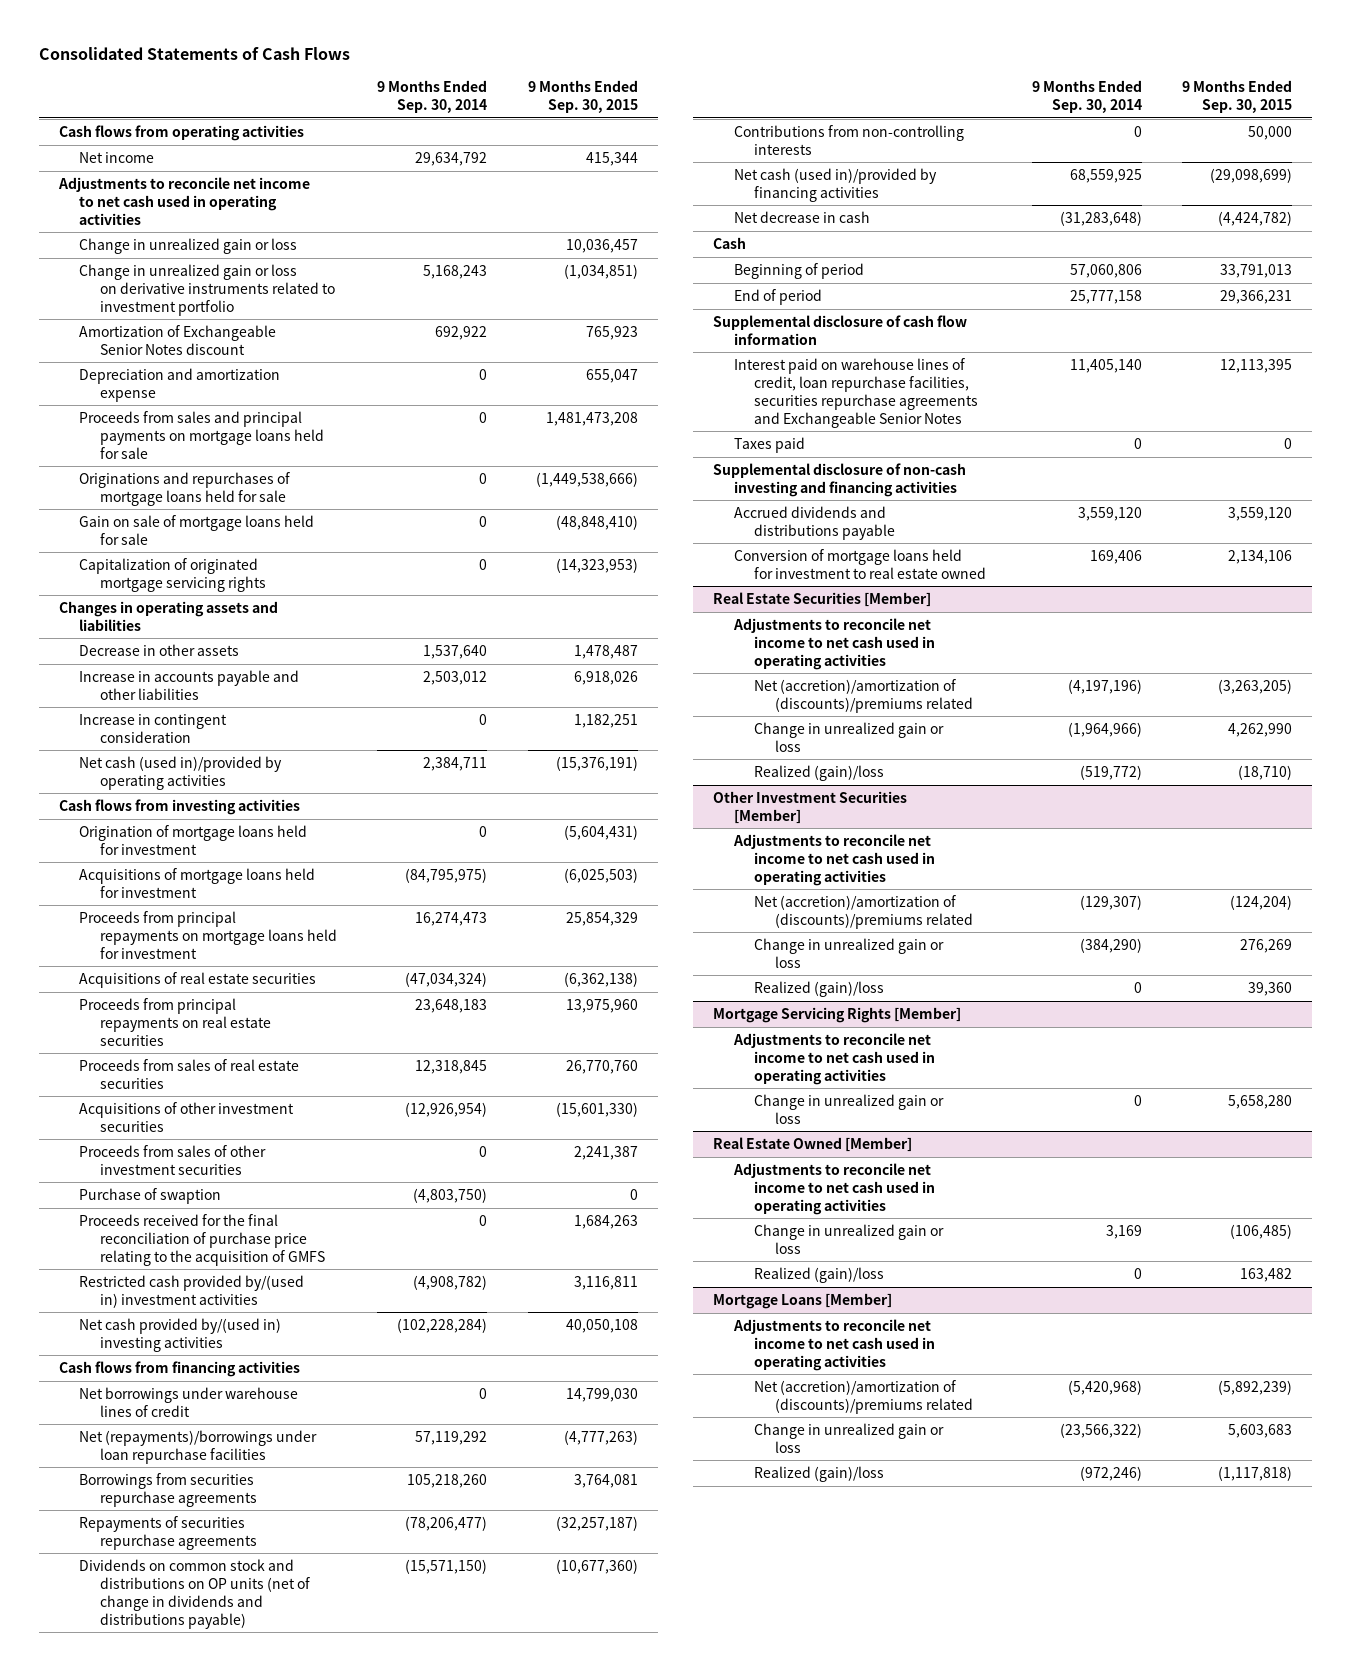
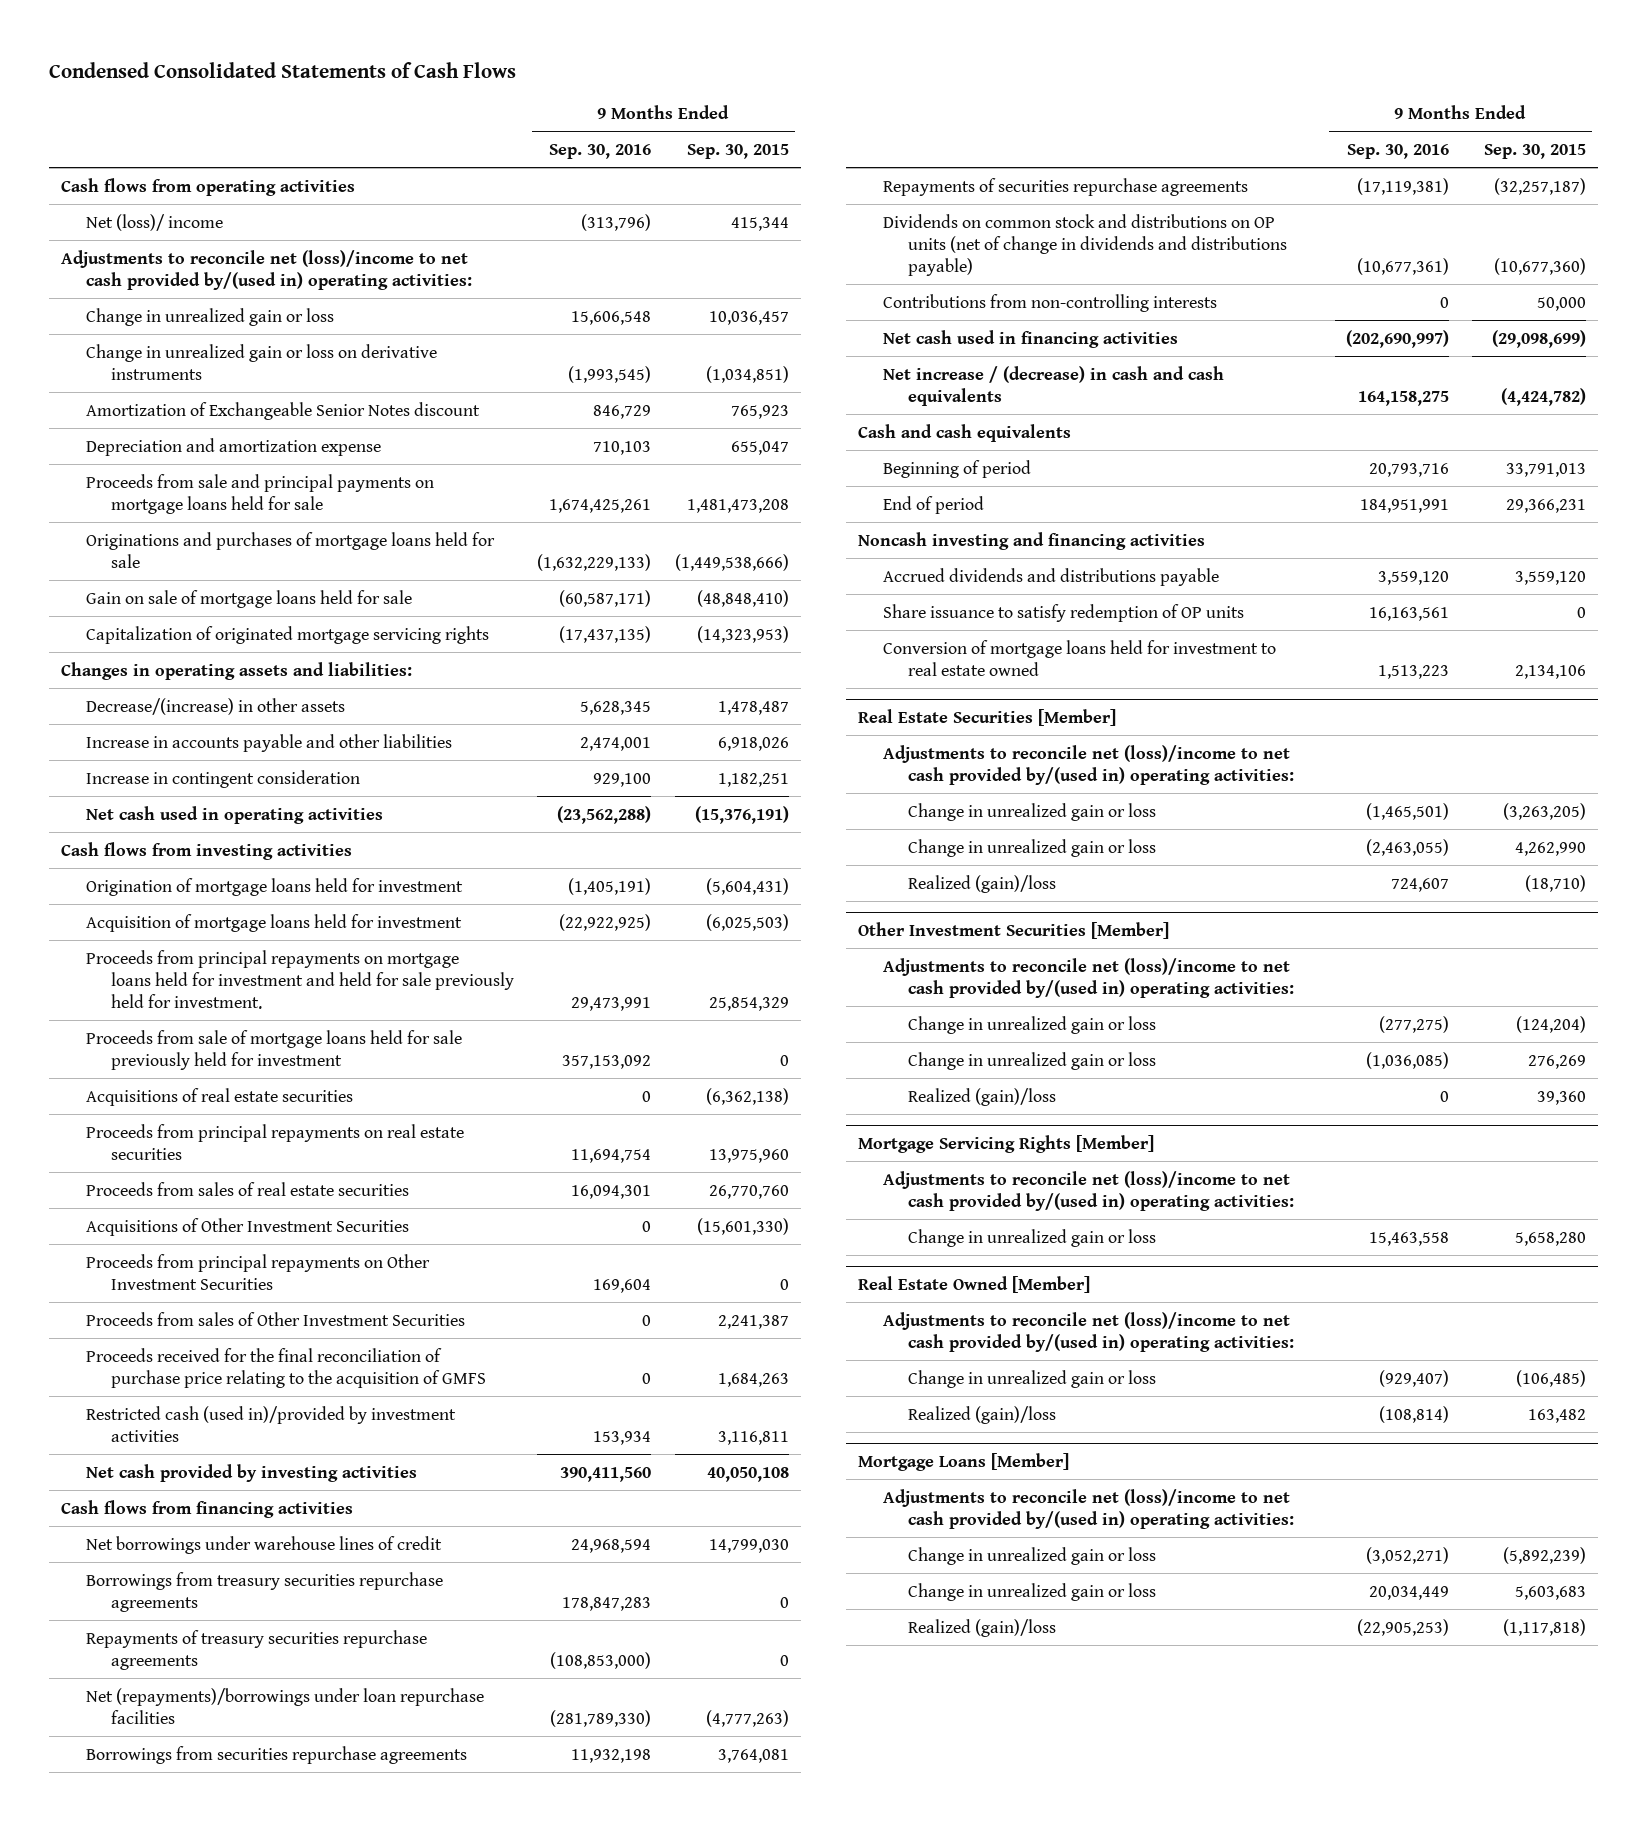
[38,47,350,61] Consolidated Statements of Cash Flows -> [49,61,517,78] Condensed Consolidated Statements of Cash Flows
[377,79,488,113] 9 Months Ended Sep. 30, 2014 -> none
none -> [549,144,652,160] Sep. 30, 2016
[79,151,155,163] Net income -> [86,213,224,231] Net (loss)/ income
[57,176,310,225] Adjustments to reconcile net income to net cash used in operating activities -> [61,249,473,290] Adjustments to reconcile net (loss)/income to net cash provided by/(used in) operating activities:
[79,263,336,316] Change in unrealized gain or loss on derivative instruments related to investment portfolio -> [86,343,438,380] Change in unrealized gain or loss on derivative instruments
[79,410,325,459] Proceeds from sales and principal payments on mortgage loans held for sale -> [86,473,435,514] Proceeds from sale and principal payments on mortgage loans held for sale
[79,471,291,506] Originations and repurchases of mortgage loans held for sale -> [86,531,496,568] Originations and purchases of mortgage loans held for sale
[58,600,278,631] Changes in operating assets and liabilities -> [61,661,413,680] Changes in operating assets and liabilities:
[79,643,240,656] Decrease in other assets -> [86,697,346,715] Decrease/(increase) in other assets
[79,755,283,790] Net cash (used in)/provided by operating activities -> [86,805,384,824] Net cash used in operating activities
[79,867,316,898] Acquisitions of mortgage loans held for investment -> [86,913,463,932] Acquisition of mortgage loans held for investment
[79,910,338,959] Proceeds from principal repayments on mortgage loans held for investment -> [86,949,514,1009] Proceeds from principal repayments on mortgage loans held for investment and held for sale previously held for investment.
none -> [86,1029,463,1070] Proceeds from sale of mortgage loans held for sale previously held for investment
[79,1187,222,1204] Purchase of swaption -> none
[79,1101,295,1132] Acquisitions of other investment securities -> [86,1217,410,1236] Acquisitions of Other Investment Securities
none -> [86,1253,431,1290] Proceeds from principal repayments on Other Investment Securities
[79,1144,267,1175] Proceeds from sales of other investment securities -> [86,1311,466,1326] Proceeds from sales of Other Investment Securities
[79,1274,305,1308] Restricted cash provided by/(used in) investment activities -> [86,1405,457,1442] Restricted cash (used in)/provided by investment activities
[79,1317,282,1352] Net cash provided by/(used in) investing activities -> [86,1463,418,1482] Net cash provided by investing activities
none -> [86,1571,444,1612] Borrowings from treasury securities repurchase agreements
none -> [86,1629,428,1670] Repayments of treasury securities repurchase agreements
[733,167,937,202] Net cash (used in)/provided by financing activities -> [883,329,1179,348] Net cash used in financing activities
[733,210,870,223] Net decrease in cash -> [883,365,1225,406] Net increase / (decrease) in cash and cash equivalents
[713,236,747,249] Cash -> [858,423,1072,442] Cash and cash equivalents
[713,314,968,345] Supplemental disclosure of cash flow information -> none
[733,357,979,428] Interest paid on warehouse lines of credit, loan repurchase facilities, securities repurchase agreements and Exchangeable Senior Notes -> none
[733,436,805,453] Taxes paid -> none
[713,462,967,497] Supplemental disclosure of non-cash investing and financing activities -> [858,531,1206,550] Noncash investing and financing activities
none -> [883,603,1245,622] Share issuance to satisfy redemption of OP units
[732,617,936,670] Adjustments to reconcile net income to net cash used in operating activities -> [883,744,1294,785] Adjustments to reconcile net (loss)/income to net cash provided by/(used in) operating activities:
[754,678,973,713] Net (accretion)/amortization of (discounts)/premiums related -> [907,802,1156,821] Change in unrealized gain or loss
[732,833,936,886] Adjustments to reconcile net income to net cash used in operating activities -> [883,957,1294,998] Adjustments to reconcile net (loss)/income to net cash provided by/(used in) operating activities:
[754,894,973,929] Net (accretion)/amortization of (discounts)/premiums related -> [907,1015,1156,1034] Change in unrealized gain or loss
[732,1032,936,1085] Adjustments to reconcile net income to net cash used in operating activities -> [883,1170,1294,1211] Adjustments to reconcile net (loss)/income to net cash provided by/(used in) operating activities:
[732,1162,936,1215] Adjustments to reconcile net income to net cash used in operating activities -> [883,1311,1294,1352] Adjustments to reconcile net (loss)/income to net cash provided by/(used in) operating activities:
[732,1318,936,1371] Adjustments to reconcile net income to net cash used in operating activities -> [883,1488,1294,1529] Adjustments to reconcile net (loss)/income to net cash provided by/(used in) operating activities:
[754,1379,973,1414] Net (accretion)/amortization of (discounts)/premiums related -> [907,1546,1156,1565] Change in unrealized gain or loss

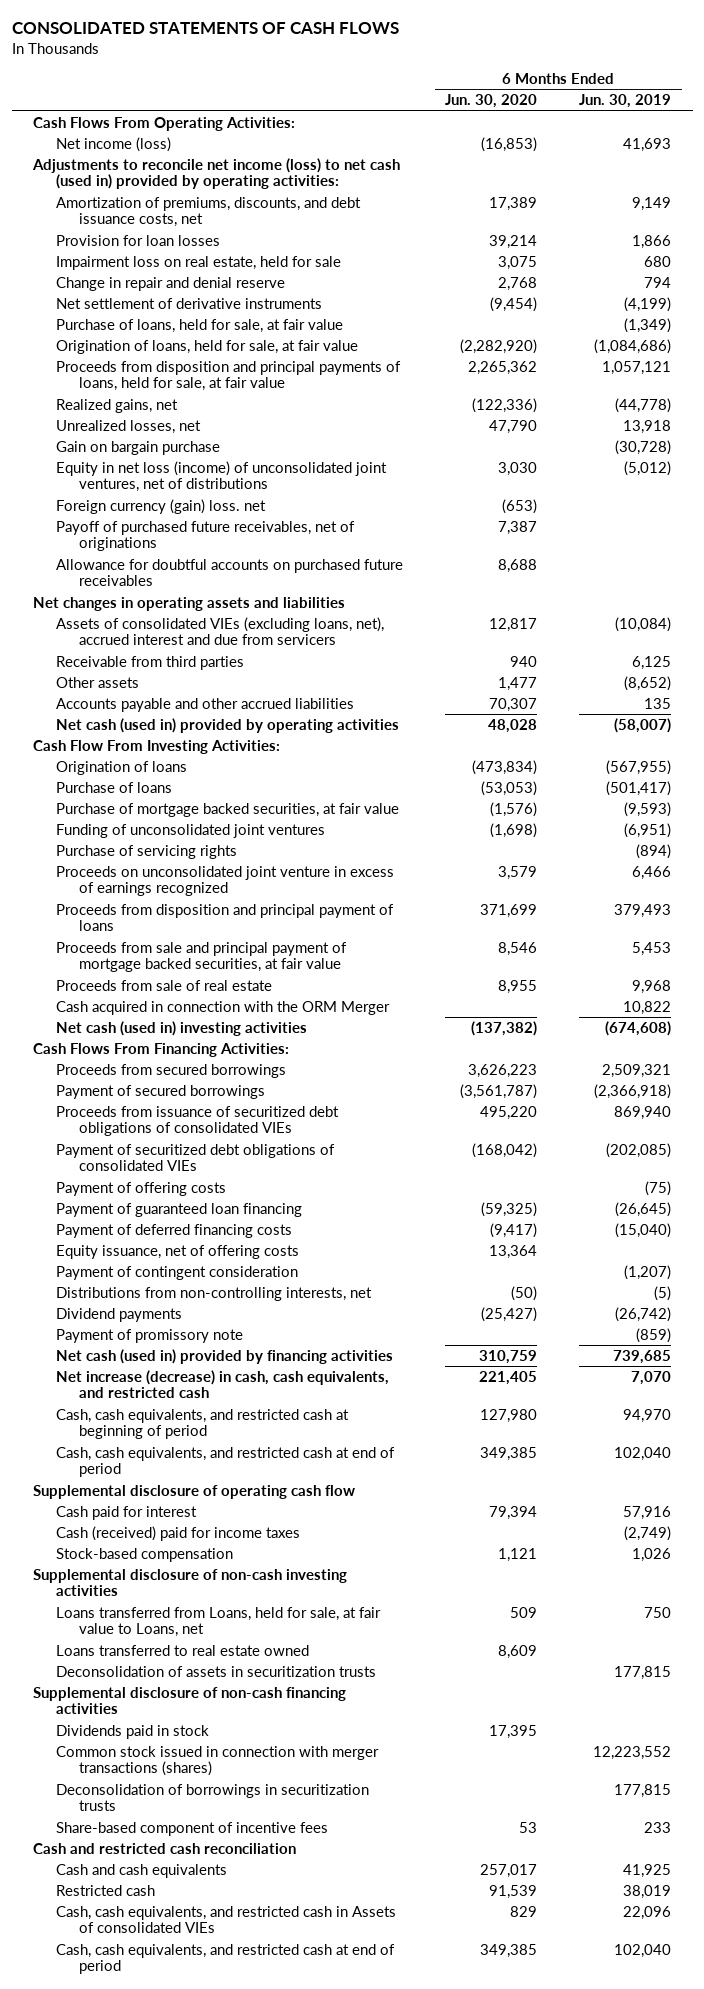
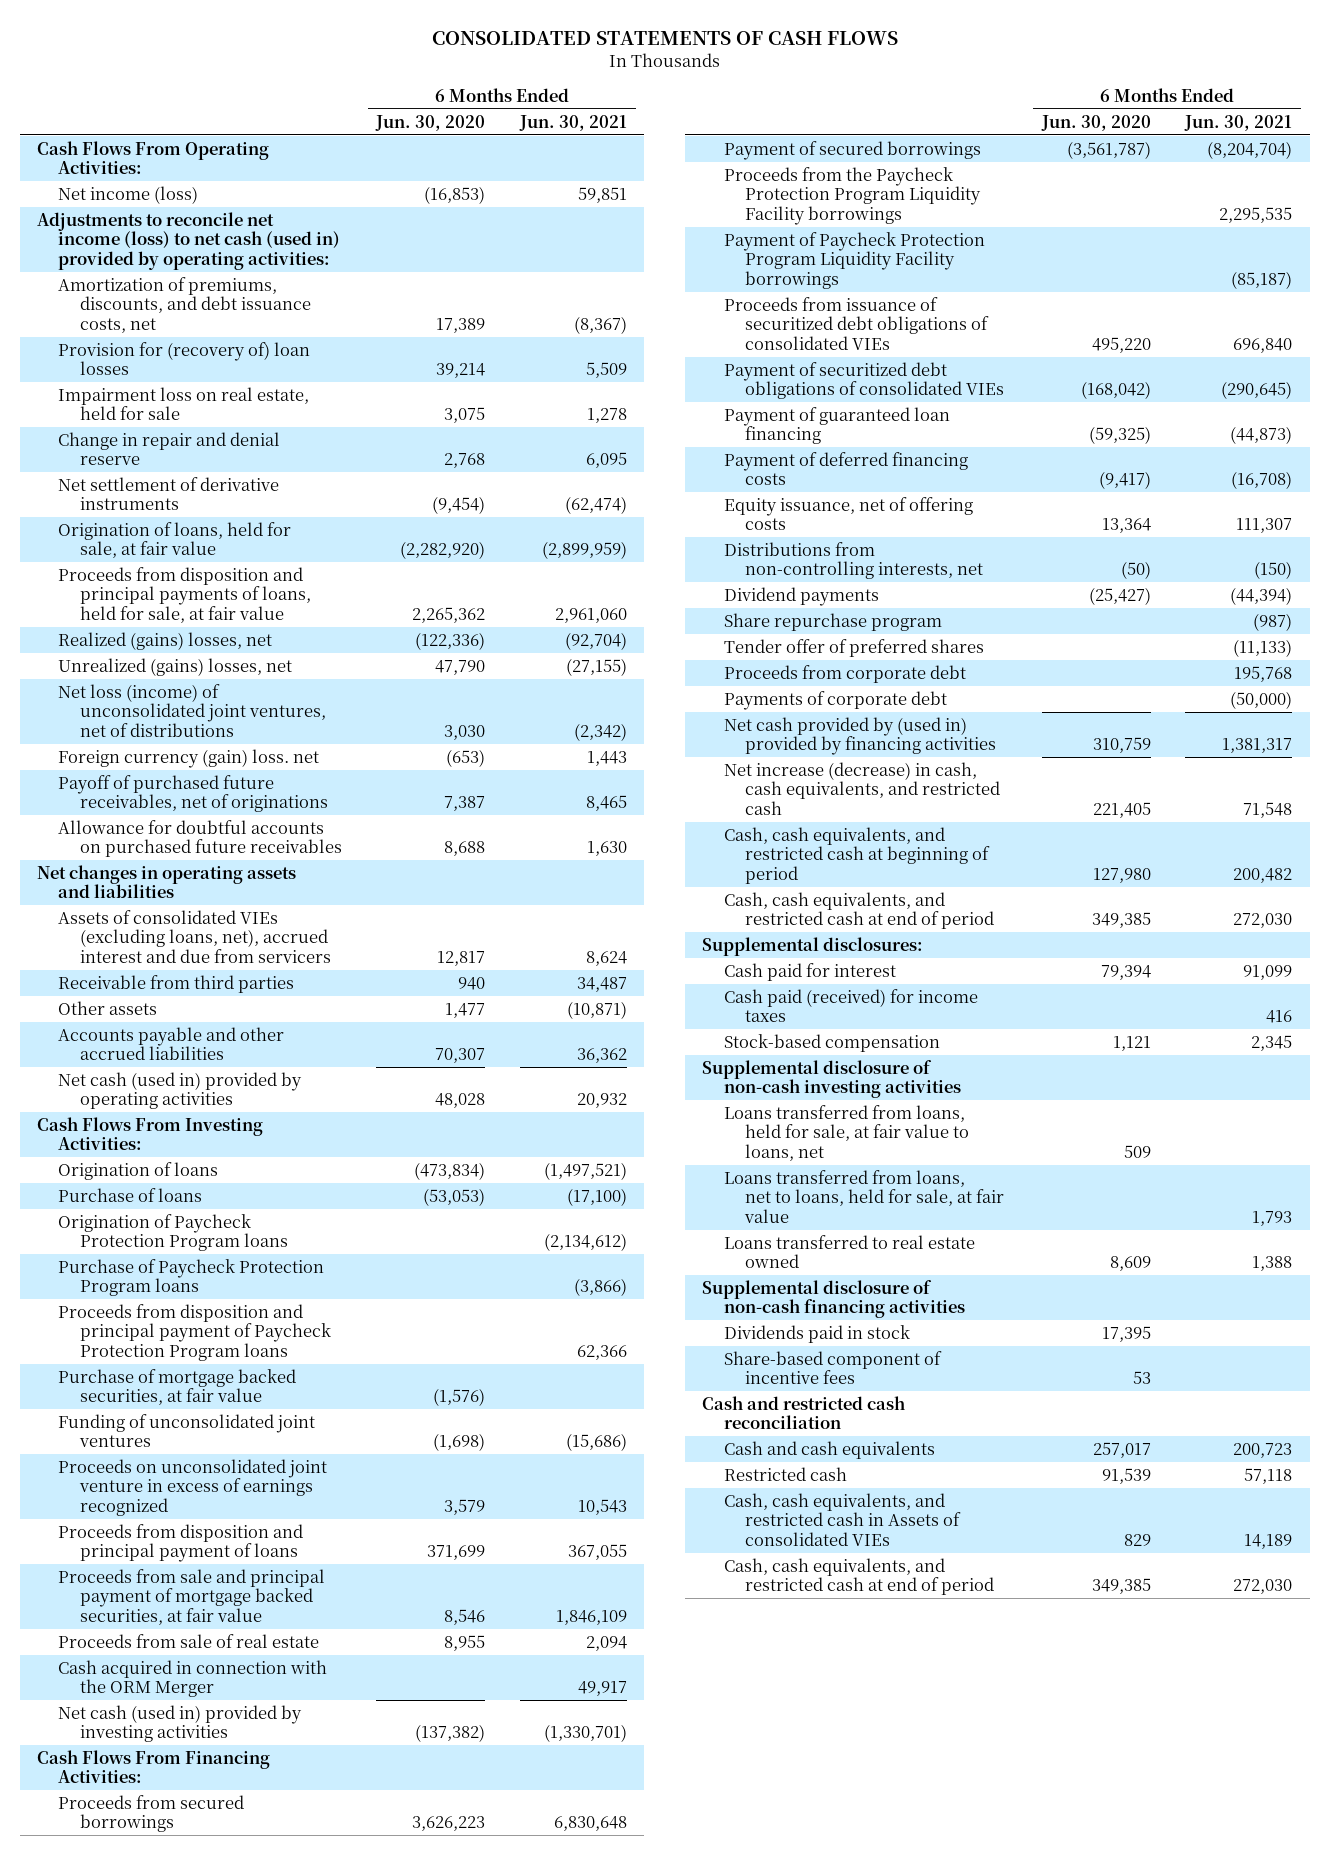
[579,94,672,109] Jun. 30, 2019 -> none
none -> [518,114,627,131] Jun. 30, 2021
[55,234,220,246] Provision for loan losses -> [58,341,311,376] Provision for (recovery of) loan losses
[55,318,343,333] Purchase of loans, held for sale, at fair value -> none
[55,440,220,455] Gain on bargain purchase -> none
[55,398,178,413] Realized gains, net -> [58,631,273,650] Realized (gains) losses, net
[55,419,201,434] Unrealized losses, net -> [58,657,293,676] Unrealized (gains) losses, net
[55,460,387,493] Equity in net loss (income) of unconsolidated joint ventures, net of distributions -> [58,683,326,738] Net loss (income) of unconsolidated joint ventures, net of distributions
[33,739,281,754] Cash Flow From Investing Activities: -> [36,1116,263,1151] Cash Flows From Investing Activities:
none -> [58,1213,288,1252] Origination of Paycheck Protection Program loans
none -> [58,1258,325,1297] Purchase of Paycheck Protection Program loans
none -> [58,1303,331,1362] Proceeds from disposition and principal payment of Paycheck Protection Program loans
[55,844,237,859] Purchase of servicing rights -> none
[55,1020,307,1036] Net cash (used in) investing activities -> [58,1704,303,1743] Net cash (used in) provided by investing activities
none -> [723,166,982,226] Proceeds from the Paycheck Protection Program Liquidity Facility borrowings
none -> [723,231,985,290] Payment of Paycheck Protection Program Liquidity Facility borrowings
[55,1181,226,1196] Payment of offering costs -> none
[55,1265,298,1280] Payment of contingent consideration -> none
[55,1328,243,1343] Payment of promissory note -> none
none -> [723,612,942,631] Share repurchase program
none -> [723,638,984,657] Tender offer of preferred shares
none -> [723,664,966,683] Proceeds from corporate debt
none -> [723,690,947,710] Payments of corporate debt
[55,1348,393,1364] Net cash (used in) provided by financing activities -> [723,716,997,756] Net cash provided by (used in) provided by financing activities
[33,1484,356,1499] Supplemental disclosure of operating cash flow -> [702,936,924,956] Supplemental disclosures:
[55,1525,300,1541] Cash (received) paid for income taxes -> [723,988,978,1023] Cash paid (received) for income taxes
[55,1606,381,1638] Loans transferred from Loans, held for sale, at fair value to Loans, net -> [723,1104,970,1162] Loans transferred from loans, held for sale, at fair value to loans, net
none -> [723,1169,1005,1224] Loans transferred from loans, net to loans, held for sale, at fair value
[55,1665,376,1677] Deconsolidation of assets in securitization trusts -> none
[55,1745,379,1777] Common stock issued in connection with merger transactions (shares) -> none
[55,1783,369,1812] Deconsolidation of borrowings in securitization trusts -> none

